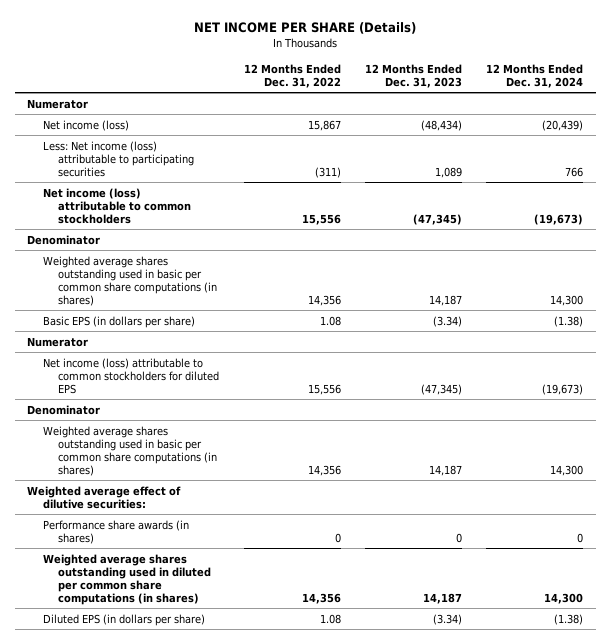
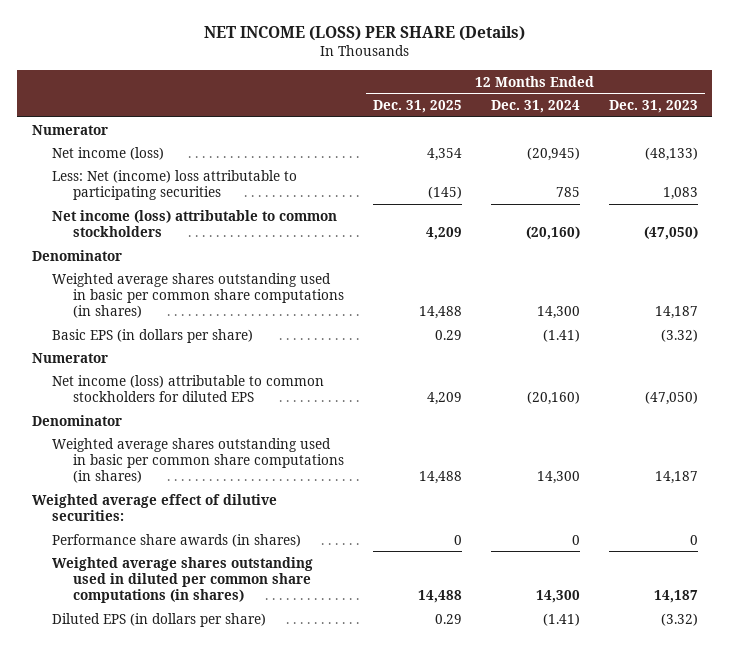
[194,22,417,35] NET INCOME PER SHARE (Details) -> [203,26,525,42] NET INCOME (LOSS) PER SHARE (Details)
[243,63,341,88] 12 Months Ended Dec. 31, 2022 -> none
none -> [372,99,462,113] Dec. 31, 2025
[420,119,462,131] (48,434) -> [644,146,698,161] (48,133)
[542,119,584,131] (20,439) -> [526,146,580,161] (20,945)
[42,140,195,177] Less: Net income (loss) attributable to participating securities -> [52,169,298,200] Less: Net (income) loss attributable to participating securities
[434,166,462,178] 1,089 -> [662,186,698,200] 1,083
[565,166,584,177] 766 -> [555,186,580,197] 785
[412,213,462,225] (47,345) -> [643,225,698,240] (47,050)
[534,213,584,225] (19,673) -> [525,225,580,240] (20,160)
[432,315,462,327] (3.34) -> [660,328,698,342] (3.32)
[554,315,584,327] (1.38) -> [542,328,580,342] (1.41)
[420,383,462,395] (47,345) -> [644,390,698,405] (47,050)
[542,383,584,395] (19,673) -> [526,390,580,405] (20,160)
[432,613,462,625] (3.34) -> [660,612,698,626] (3.32)
[554,613,584,625] (1.38) -> [542,612,580,626] (1.41)

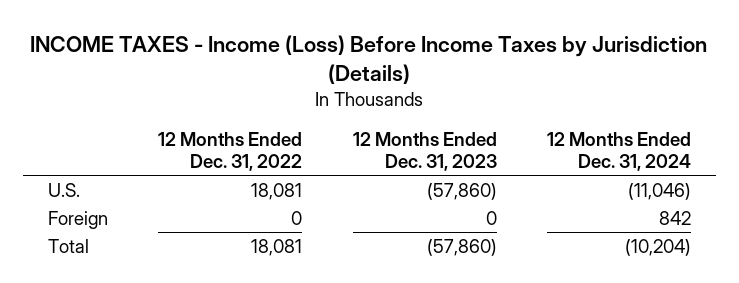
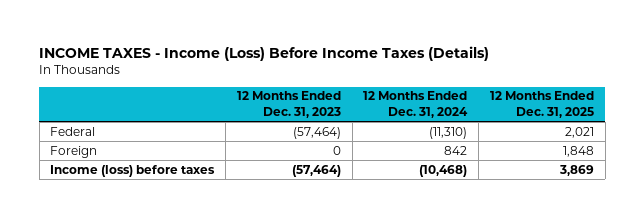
[30,34,708,84] INCOME TAXES - Income (Loss) Before Income Taxes by Jurisdiction (Details) -> [39,45,490,61] INCOME TAXES - Income (Loss) Before Income Taxes (Details)
[158,131,303,171] 12 Months Ended Dec. 31, 2022 -> none
none -> [489,91,594,118] 12 Months Ended Dec. 31, 2025
[47,183,80,198] U.S. -> none
none -> [50,126,96,136] Federal
[47,239,89,254] Total -> none
none -> [50,164,216,177] Income (loss) before taxes

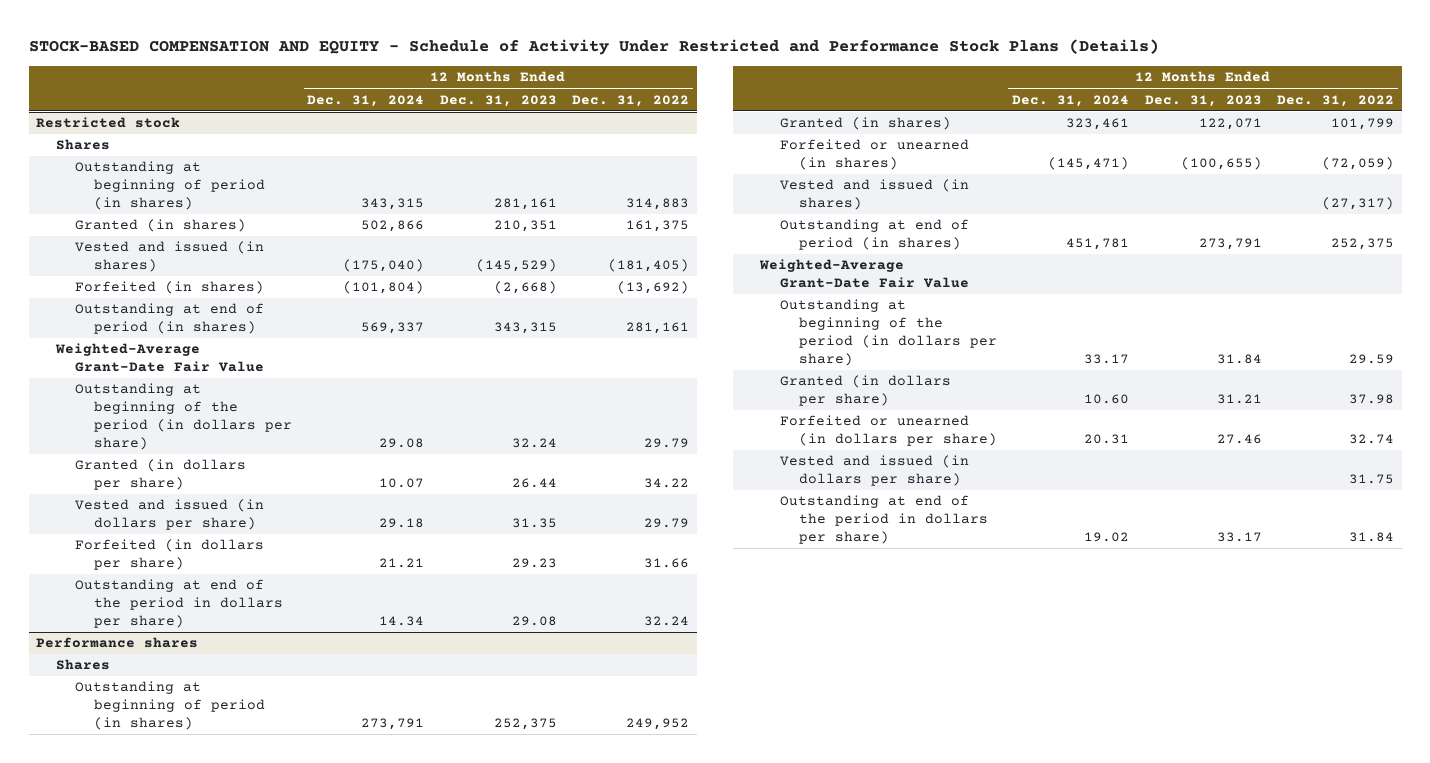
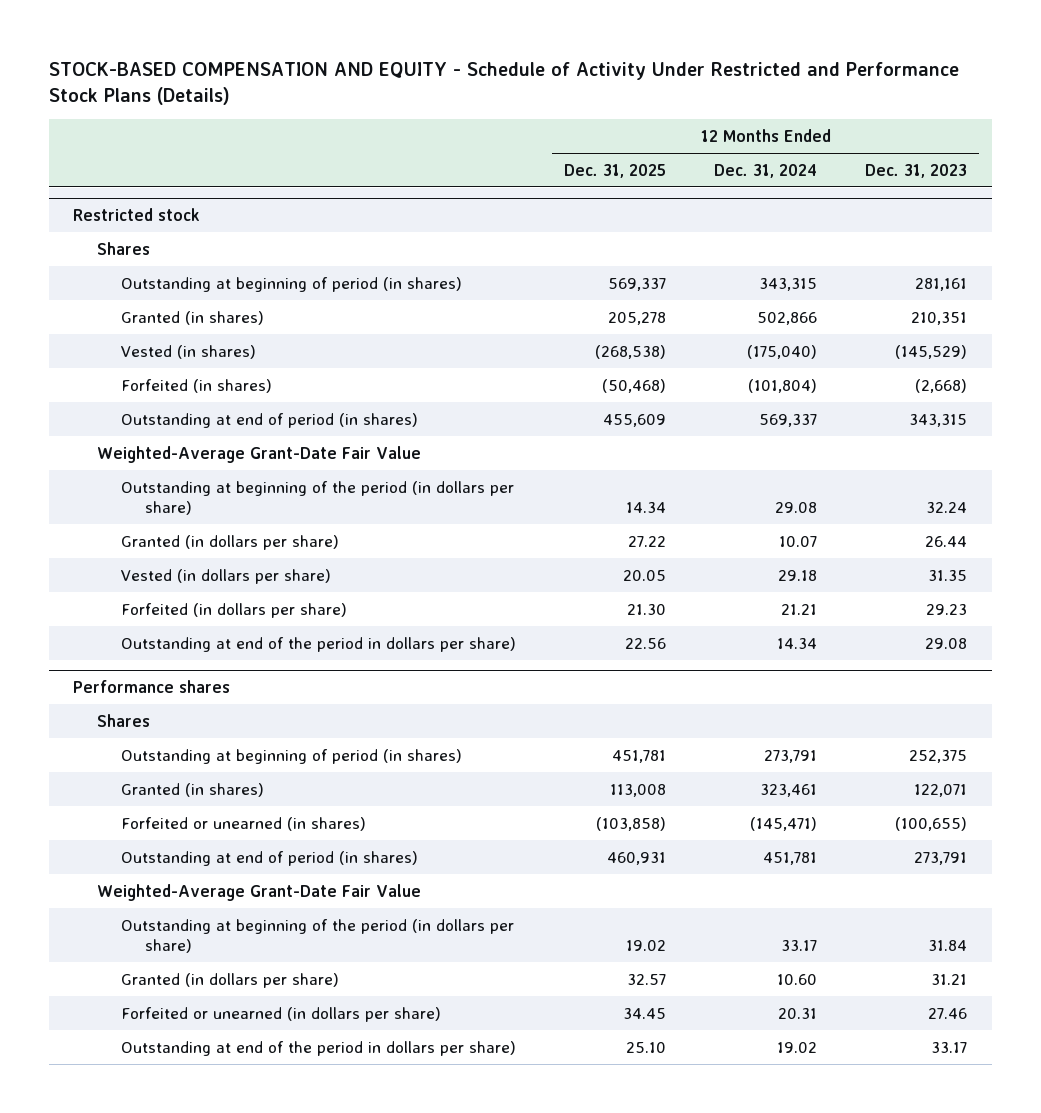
[572,94,690,107] Dec. 31, 2022 -> none
none -> [564,163,667,178] Dec. 31, 2025
[74,241,264,273] Vested and issued (in shares) -> [120,344,256,359] Vested (in shares)
[74,499,264,531] Vested and issued (in dollars per share) -> [120,568,331,584] Vested (in dollars per share)
[779,179,969,211] Vested and issued (in shares) -> none
[779,455,969,487] Vested and issued (in dollars per share) -> none

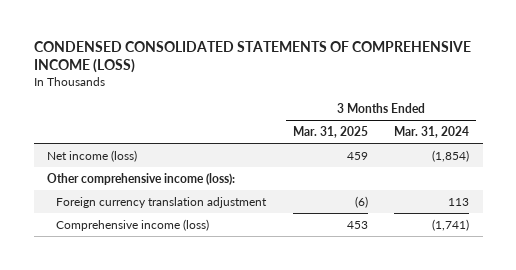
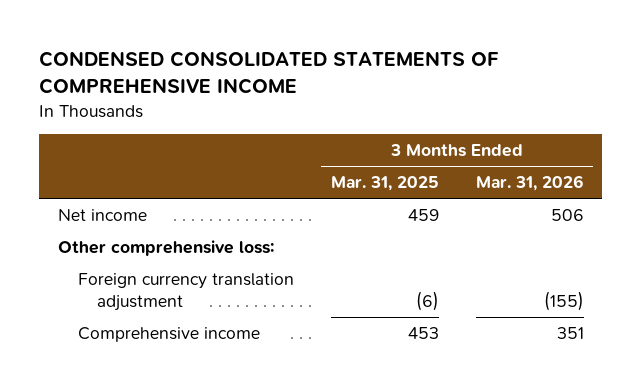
[33,40,471,73] CONDENSED CONSOLIDATED STATEMENTS OF COMPREHENSIVE INCOME (LOSS) -> [39,51,500,95] CONDENSED CONSOLIDATED STATEMENTS OF COMPREHENSIVE INCOME
[394,126,470,139] Mar. 31, 2024 -> none
none -> [475,175,584,192] Mar. 31, 2026
[47,149,138,162] Net income (loss) -> [57,208,147,221] Net income
[47,172,236,185] Other comprehensive income (loss): -> [57,239,274,256] Other comprehensive loss:
[56,218,210,231] Comprehensive income (loss) -> [77,326,260,342] Comprehensive income

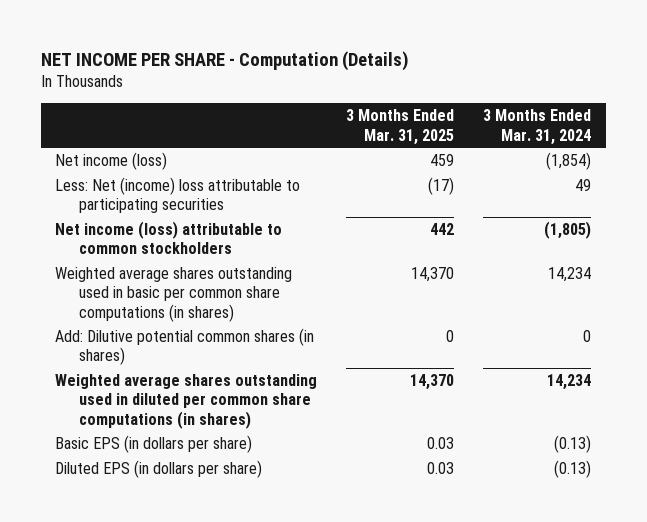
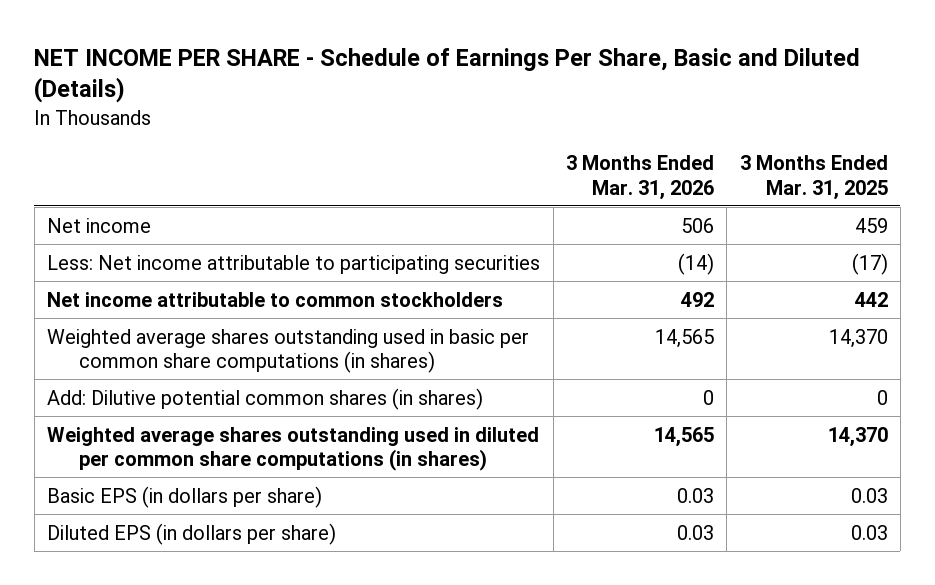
[41,50,410,71] NET INCOME PER SHARE - Computation (Details) -> [34,47,861,104] NET INCOME PER SHARE - Schedule of Earnings Per Share, Basic and Diluted (Details)
[483,109,592,145] 3 Months Ended Mar. 31, 2024 -> none
none -> [565,155,714,200] 3 Months Ended Mar. 31, 2026
[55,151,168,170] Net income (loss) -> [47,217,152,233] Net income
[55,176,301,214] Less: Net (income) loss attributable to participating securities -> [47,254,541,274] Less: Net income attributable to participating securities
[55,220,283,255] Net income (loss) attributable to common stockholders -> [47,291,504,307] Net income attributable to common stockholders

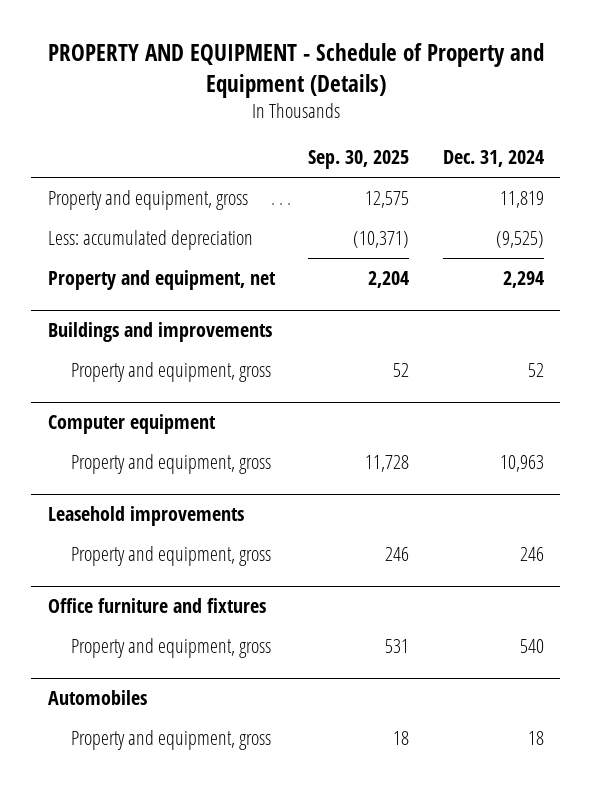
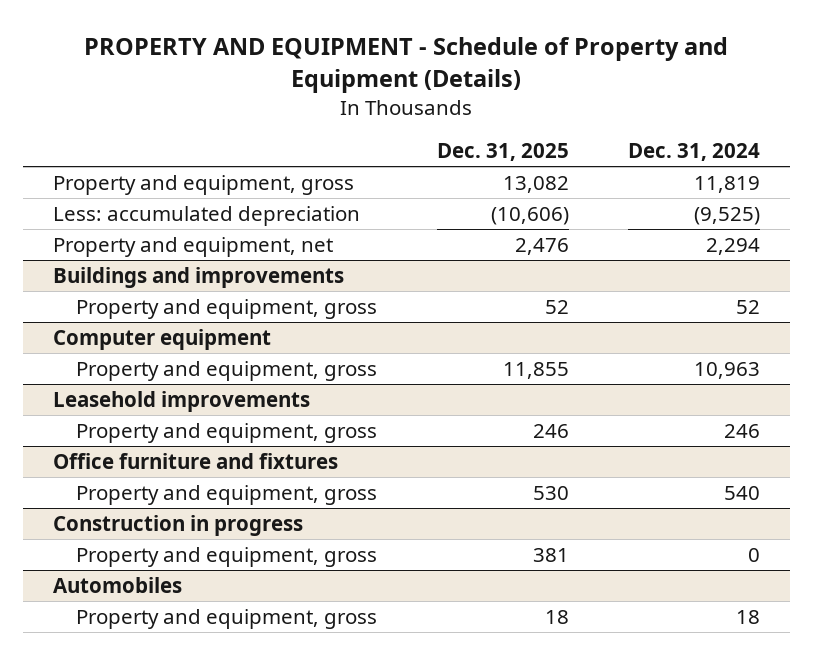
[308,150,410,170] Sep. 30, 2025 -> none
none -> [436,143,569,162] Dec. 31, 2025
none -> [52,514,303,536] Construction in progress
none -> [76,546,378,567] Property and equipment, gross

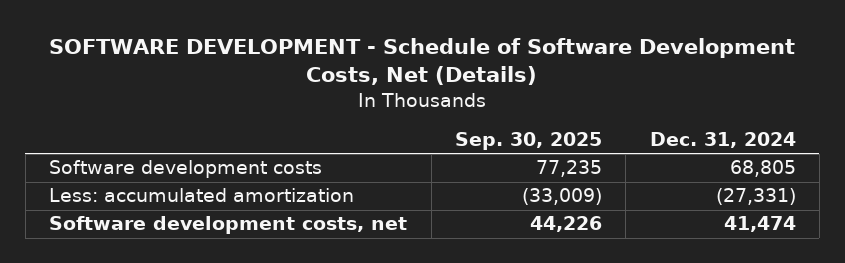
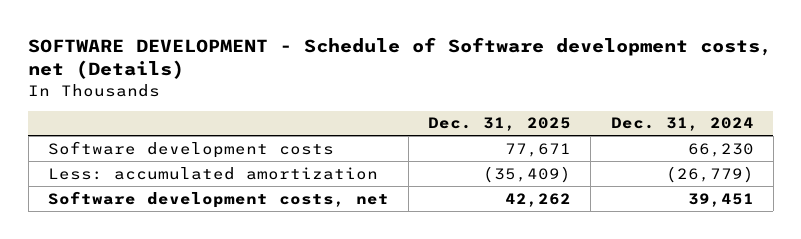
[49,37,796,86] SOFTWARE DEVELOPMENT - Schedule of Software Development Costs, Net (Details) -> [28,36,773,80] SOFTWARE DEVELOPMENT - Schedule of Software development costs, net (Details)
[454,132,602,151] Sep. 30, 2025 -> none
none -> [428,117,572,132] Dec. 31, 2025
[729,160,796,178] 68,805 -> [687,142,754,157] 66,230
[715,188,796,206] (27,331) -> [665,165,754,183] (26,779)
[723,216,796,233] 41,474 -> [687,192,754,207] 39,451

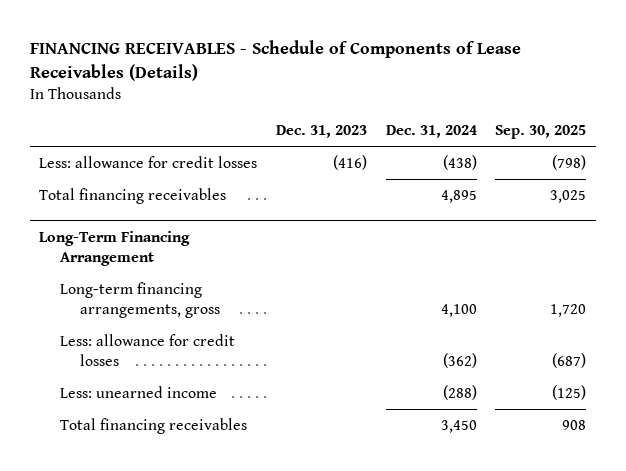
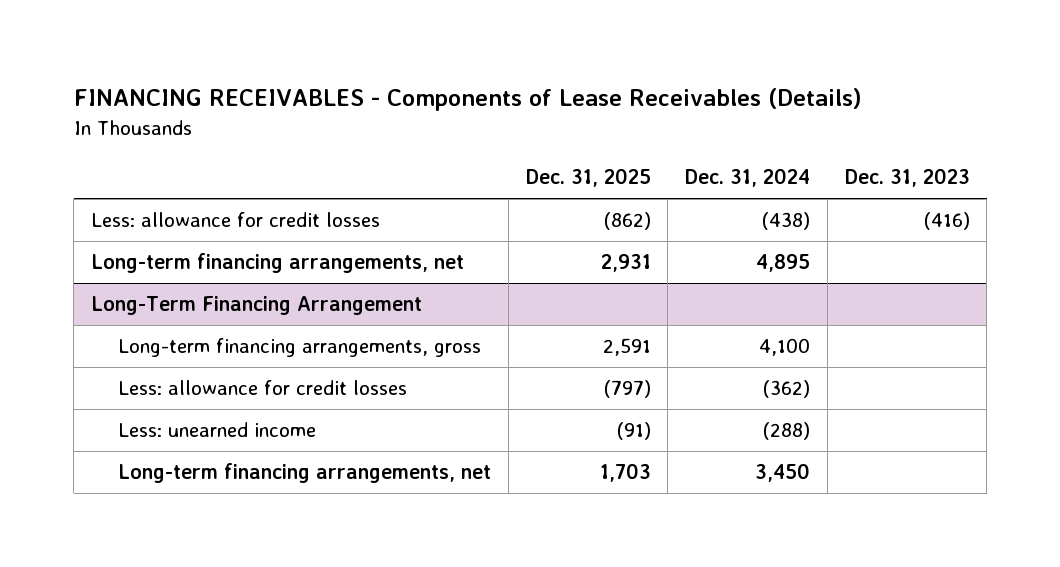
[30,40,522,82] FINANCING RECEIVABLES - Schedule of Components of Lease Receivables (Details) -> [73,88,862,112] FINANCING RECEIVABLES - Components of Lease Receivables (Details)
[495,125,587,140] Sep. 30, 2025 -> none
none -> [525,168,651,188] Dec. 31, 2025
[39,187,227,204] Total financing receivables -> [90,253,464,274] Long-term financing arrangements, net
[59,417,247,434] Total financing receivables -> [118,463,492,484] Long-term financing arrangements, net

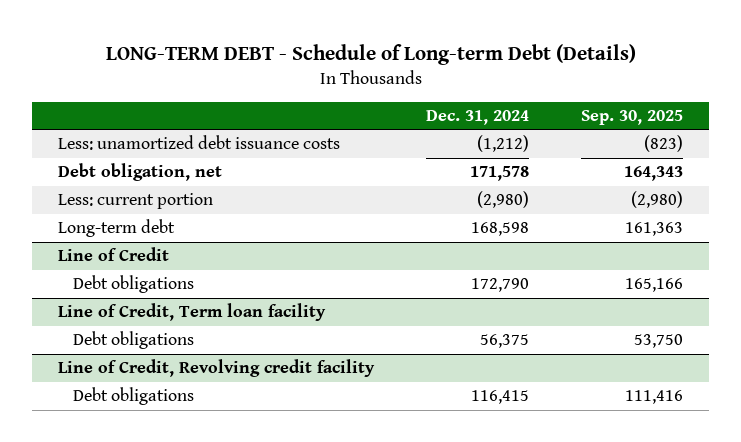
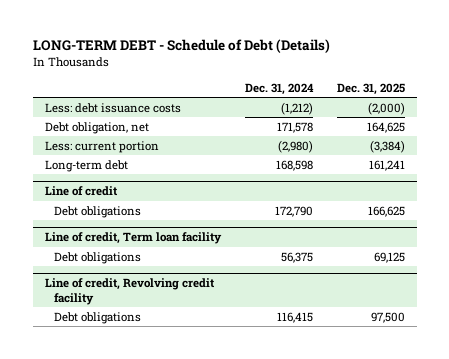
[105,43,636,65] LONG-TERM DEBT - Schedule of Long-term Debt (Details) -> [32,39,330,54] LONG-TERM DEBT - Schedule of Debt (Details)
[581,109,684,125] Sep. 30, 2025 -> none
none -> [336,82,405,95] Dec. 31, 2025
[58,135,341,151] Less: unamortized debt issuance costs -> [44,102,181,113] Less: debt issuance costs
[58,247,170,262] Line of Credit -> [44,186,118,197] Line of credit
[58,303,327,322] Line of Credit, Term loan facility -> [44,232,222,245] Line of credit, Term loan facility
[58,359,376,378] Line of Credit, Revolving credit facility -> [44,278,215,305] Line of credit, Revolving credit facility

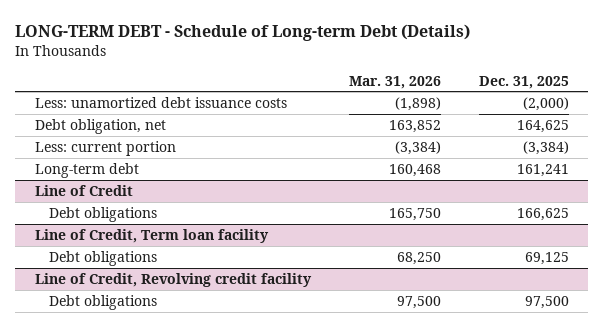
[32,39,330,54] LONG-TERM DEBT - Schedule of Debt (Details) -> [15,24,471,42] LONG-TERM DEBT - Schedule of Long-term Debt (Details)
[244,82,314,95] Dec. 31, 2024 -> none
none -> [348,75,441,89] Mar. 31, 2026
[44,102,181,113] Less: debt issuance costs -> [34,96,287,108] Less: unamortized debt issuance costs
[44,186,118,197] Line of credit -> [34,184,133,196] Line of Credit
[44,232,222,245] Line of credit, Term loan facility -> [34,228,269,243] Line of Credit, Term loan facility
[44,278,215,305] Line of credit, Revolving credit facility -> [34,272,312,287] Line of Credit, Revolving credit facility

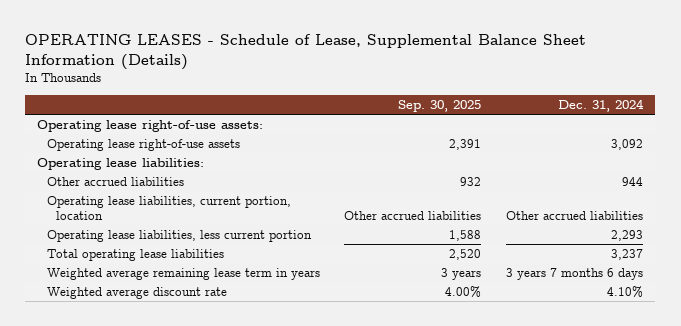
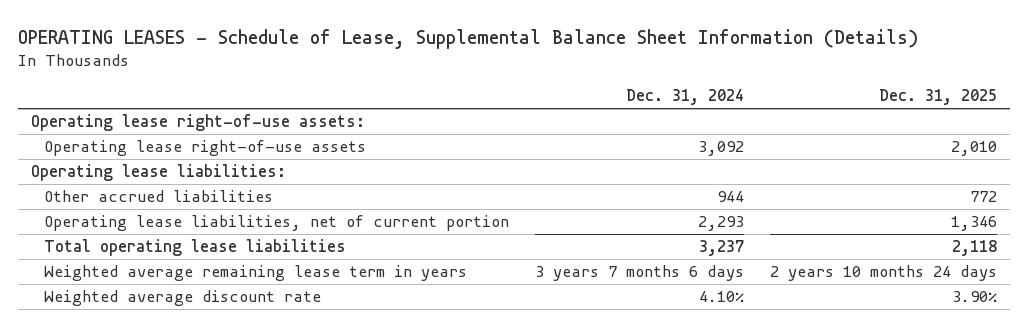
[398,99,482,112] Sep. 30, 2025 -> none
none -> [879,89,998,106] Dec. 31, 2025
[46,196,291,220] Operating lease liabilities, current portion, location -> none
[46,230,312,243] Operating lease liabilities, less current portion -> [44,215,510,232] Operating lease liabilities, net of current portion

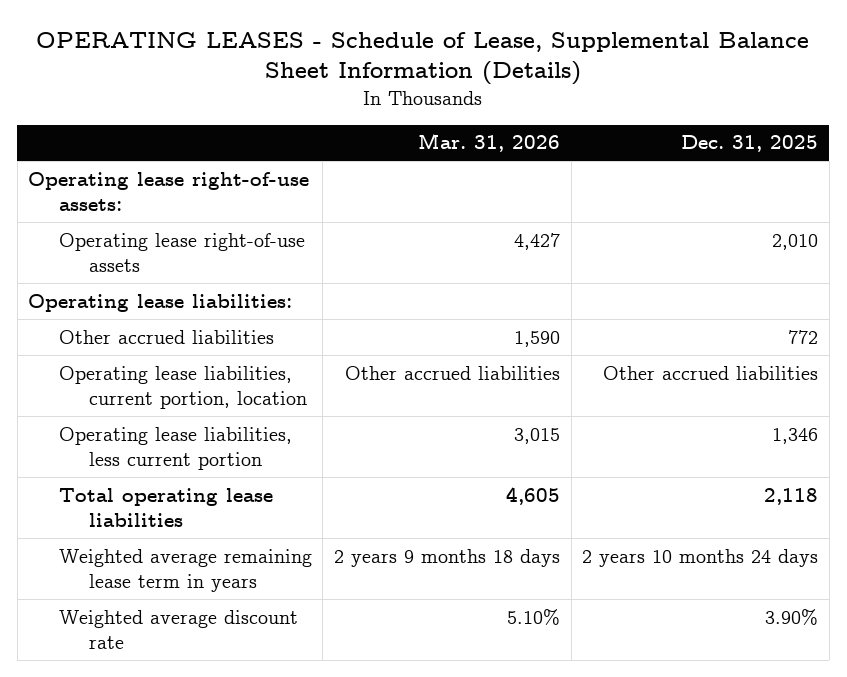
[626,89,745,106] Dec. 31, 2024 -> none
none -> [417,133,560,153] Mar. 31, 2026
none -> [58,365,308,409] Operating lease liabilities, current portion, location
[44,215,510,232] Operating lease liabilities, net of current portion -> [58,426,292,470] Operating lease liabilities, less current portion

